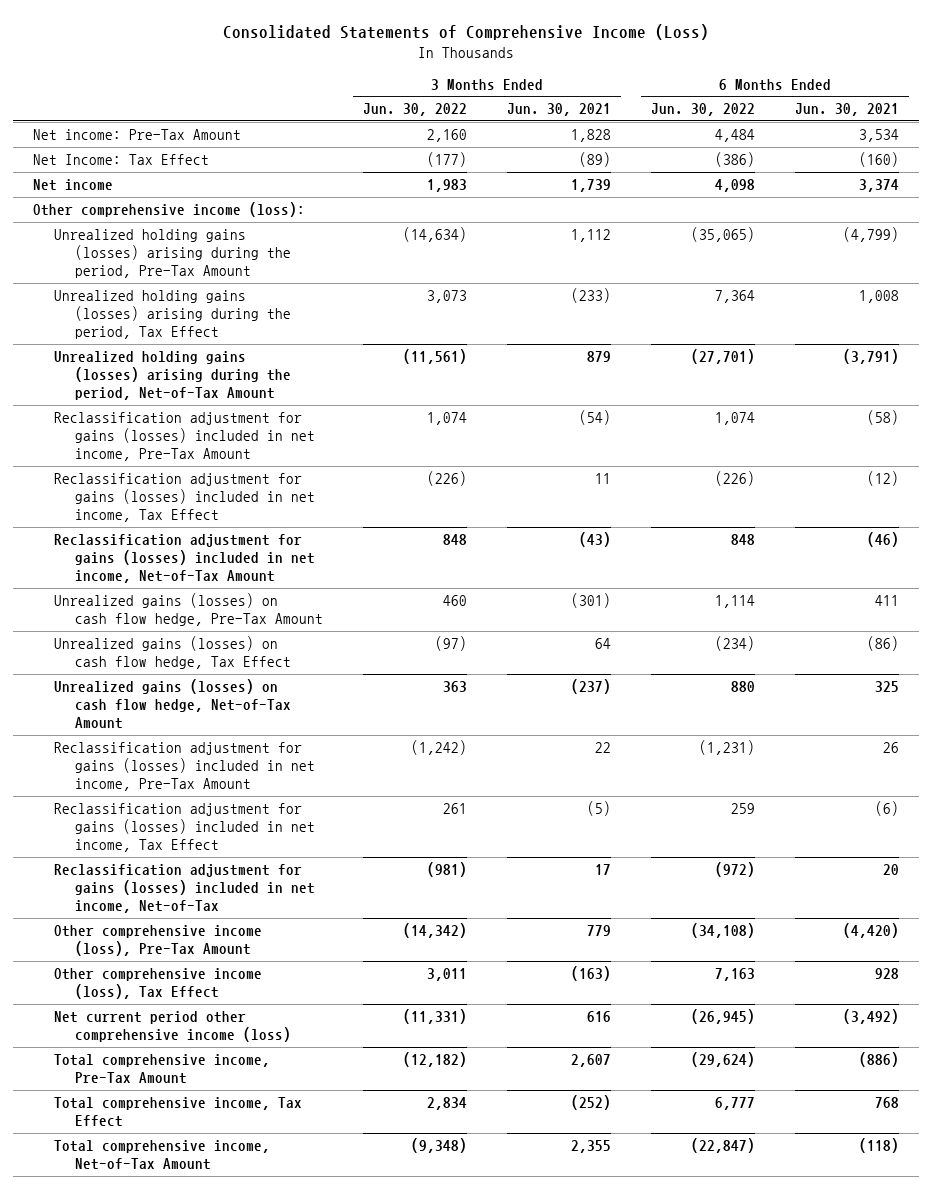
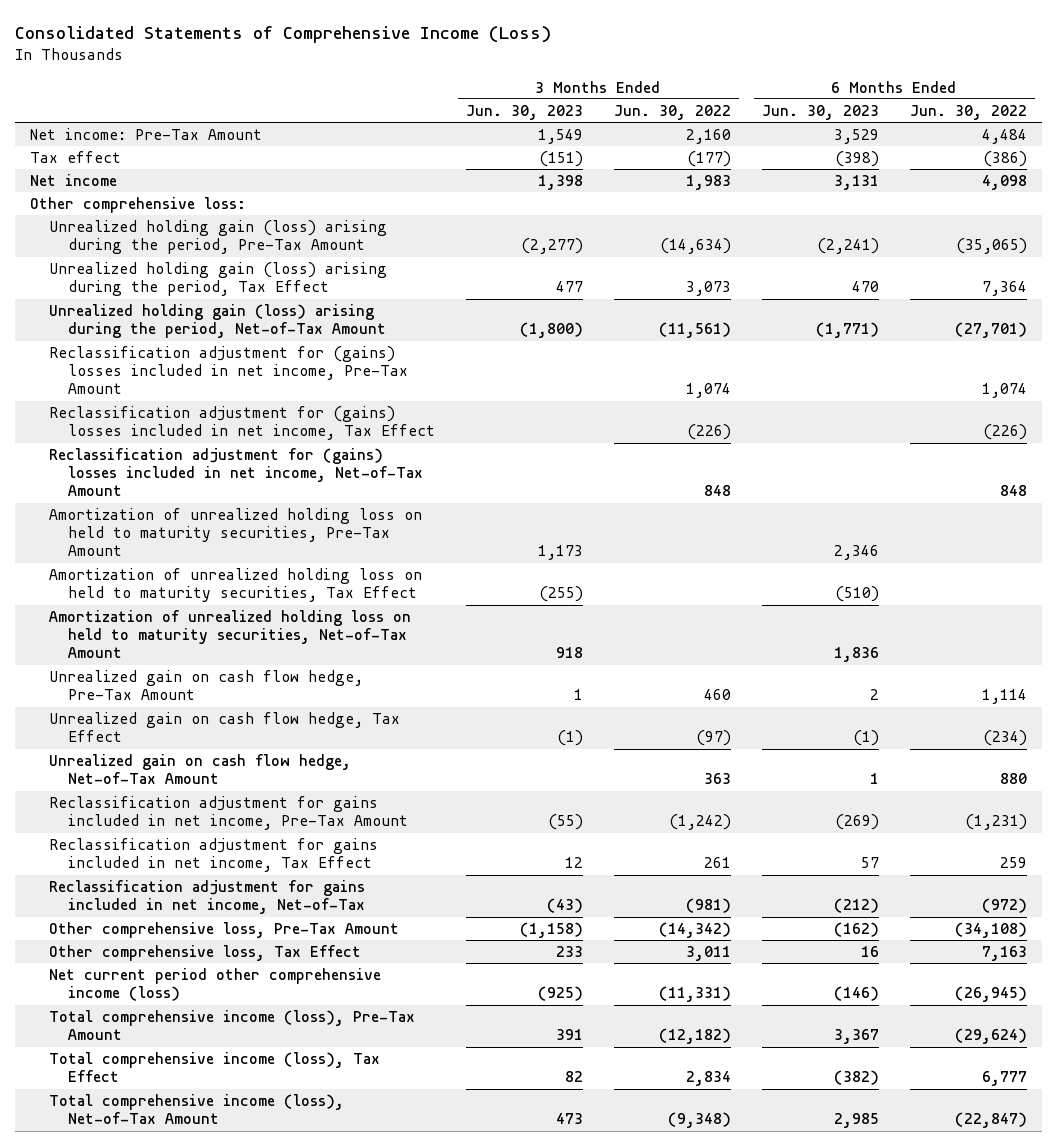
[507,103,612,117] Jun. 30, 2021 -> none
[795,103,900,117] Jun. 30, 2021 -> none
none -> [465,105,583,121] Jun. 30, 2023
none -> [761,105,879,121] Jun. 30, 2023
[33,154,210,166] Net Income: Tax Effect -> [30,151,122,164] Tax effect
[33,202,306,218] Other comprehensive income (loss): -> [30,197,247,214] Other comprehensive loss:
[54,229,292,279] Unrealized holding gains (losses) arising during the period, Pre-Tax Amount -> [48,220,387,255] Unrealized holding gain (loss) arising during the period, Pre-Tax Amount
[54,290,292,340] Unrealized holding gains (losses) arising during the period, Tax Effect -> [48,262,387,297] Unrealized holding gain (loss) arising during the period, Tax Effect
[54,351,292,401] Unrealized holding gains (losses) arising during the period, Net-of-Tax Amount -> [48,304,386,339] Unrealized holding gain (loss) arising during the period, Net-of-Tax Amount
[54,412,316,462] Reclassification adjustment for gains (losses) included in net income, Pre-Tax Amount -> [48,346,408,395] Reclassification adjustment for (gains) losses included in net income, Pre-Tax Amount
[54,473,316,523] Reclassification adjustment for gains (losses) included in net income, Tax Effect -> [48,406,435,441] Reclassification adjustment for (gains) losses included in net income, Tax Effect
[54,534,316,584] Reclassification adjustment for gains (losses) included in net income, Net-of-Tax Amount -> [48,448,423,497] Reclassification adjustment for (gains) losses included in net income, Net-of-Tax Amount
none -> [48,508,422,557] Amortization of unrealized holding loss on held to maturity securities, Pre-Tax Amount
none -> [48,568,422,603] Amortization of unrealized holding loss on held to maturity securities, Tax Effect
none -> [48,610,411,659] Amortization of unrealized holding loss on held to maturity securities, Net-of-Tax Amount
[54,593,324,627] Unrealized gains (losses) on cash flow hedge, Pre-Tax Amount -> [48,670,363,701] Unrealized gain on cash flow hedge, Pre-Tax Amount
[54,636,292,670] Unrealized gains (losses) on cash flow hedge, Tax Effect -> [48,712,400,743] Unrealized gain on cash flow hedge, Tax Effect
[54,679,292,730] Unrealized gains (losses) on cash flow hedge, Net-of-Tax Amount -> [48,754,351,785] Unrealized gain on cash flow hedge, Net-of-Tax Amount
[54,742,316,792] Reclassification adjustment for gains (losses) included in net income, Pre-Tax Amount -> [48,796,408,831] Reclassification adjustment for gains included in net income, Pre-Tax Amount
[54,803,316,853] Reclassification adjustment for gains (losses) included in net income, Tax Effect -> [48,838,378,873] Reclassification adjustment for gains included in net income, Tax Effect
[54,864,316,914] Reclassification adjustment for gains (losses) included in net income, Net-of-Tax -> [48,880,365,915] Reclassification adjustment for gains included in net income, Net-of-Tax
[54,925,263,957] Other comprehensive income (loss), Pre-Tax Amount -> [48,922,399,939] Other comprehensive loss, Pre-Tax Amount
[54,968,263,1000] Other comprehensive income (loss), Tax Effect -> [48,945,361,962] Other comprehensive loss, Tax Effect
[54,1054,271,1085] Total comprehensive income, Pre-Tax Amount -> [48,1010,415,1041] Total comprehensive income (loss), Pre-Tax Amount
[54,1097,303,1128] Total comprehensive income, Tax Effect -> [48,1052,380,1083] Total comprehensive income (loss), Tax Effect
[54,1140,271,1171] Total comprehensive income, Net-of-Tax Amount -> [48,1094,344,1125] Total comprehensive income (loss), Net-of-Tax Amount

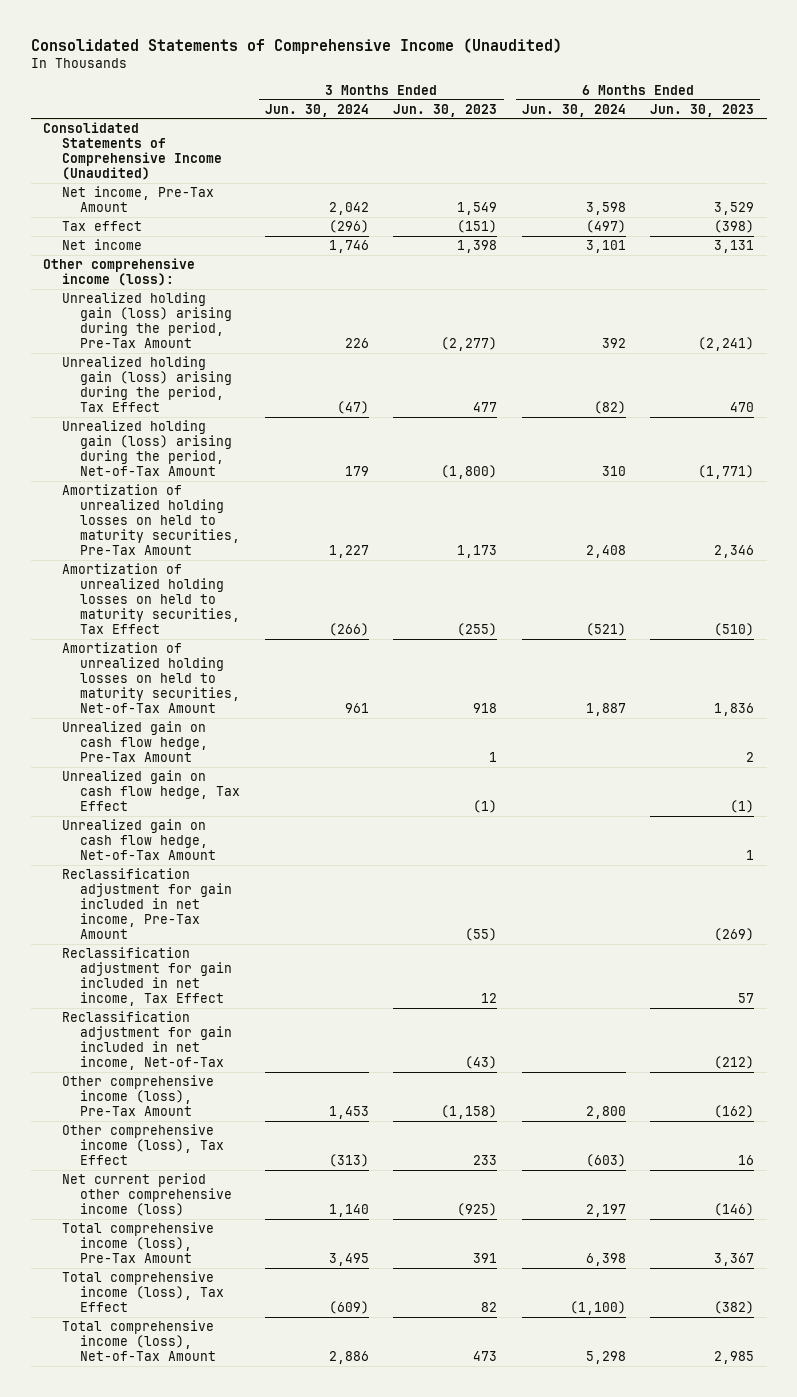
[14,25,551,43] Consolidated Statements of Comprehensive Income (Loss) -> [30,37,562,54] Consolidated Statements of Comprehensive Income (Unaudited)
[613,105,731,121] Jun. 30, 2022 -> none
[909,105,1027,121] Jun. 30, 2022 -> none
none -> [264,103,369,117] Jun. 30, 2024
none -> [521,103,626,117] Jun. 30, 2024
none -> [42,122,222,181] Consolidated Statements of Comprehensive Income (Unaudited)
[30,128,263,141] Net income: Pre-Tax Amount -> [61,186,214,213] Net income, Pre-Tax Amount
[30,197,247,214] Other comprehensive loss: -> [42,258,195,287] Other comprehensive income (loss):
[48,346,408,395] Reclassification adjustment for (gains) losses included in net income, Pre-Tax Amount -> none
[48,406,435,441] Reclassification adjustment for (gains) losses included in net income, Tax Effect -> none
[48,448,423,497] Reclassification adjustment for (gains) losses included in net income, Net-of-Tax Amount -> none
[48,508,422,557] Amortization of unrealized holding loss on held to maturity securities, Pre-Tax Amount -> [61,484,241,556] Amortization of unrealized holding losses on held to maturity securities, Pre-Tax Amount
[48,568,422,603] Amortization of unrealized holding loss on held to maturity securities, Tax Effect -> [61,563,241,635] Amortization of unrealized holding losses on held to maturity securities, Tax Effect
[48,610,411,659] Amortization of unrealized holding loss on held to maturity securities, Net-of-Tax Amount -> [61,642,241,714] Amortization of unrealized holding losses on held to maturity securities, Net-of-Tax Amount
[48,796,408,831] Reclassification adjustment for gains included in net income, Pre-Tax Amount -> [61,868,233,940] Reclassification adjustment for gain included in net income, Pre-Tax Amount
[48,838,378,873] Reclassification adjustment for gains included in net income, Tax Effect -> [61,947,233,1007] Reclassification adjustment for gain included in net income, Tax Effect
[48,880,365,915] Reclassification adjustment for gains included in net income, Net-of-Tax -> [61,1011,233,1071] Reclassification adjustment for gain included in net income, Net-of-Tax
[48,922,399,939] Other comprehensive loss, Pre-Tax Amount -> [61,1075,214,1117] Other comprehensive income (loss), Pre-Tax Amount
[48,945,361,962] Other comprehensive loss, Tax Effect -> [61,1124,225,1166] Other comprehensive income (loss), Tax Effect

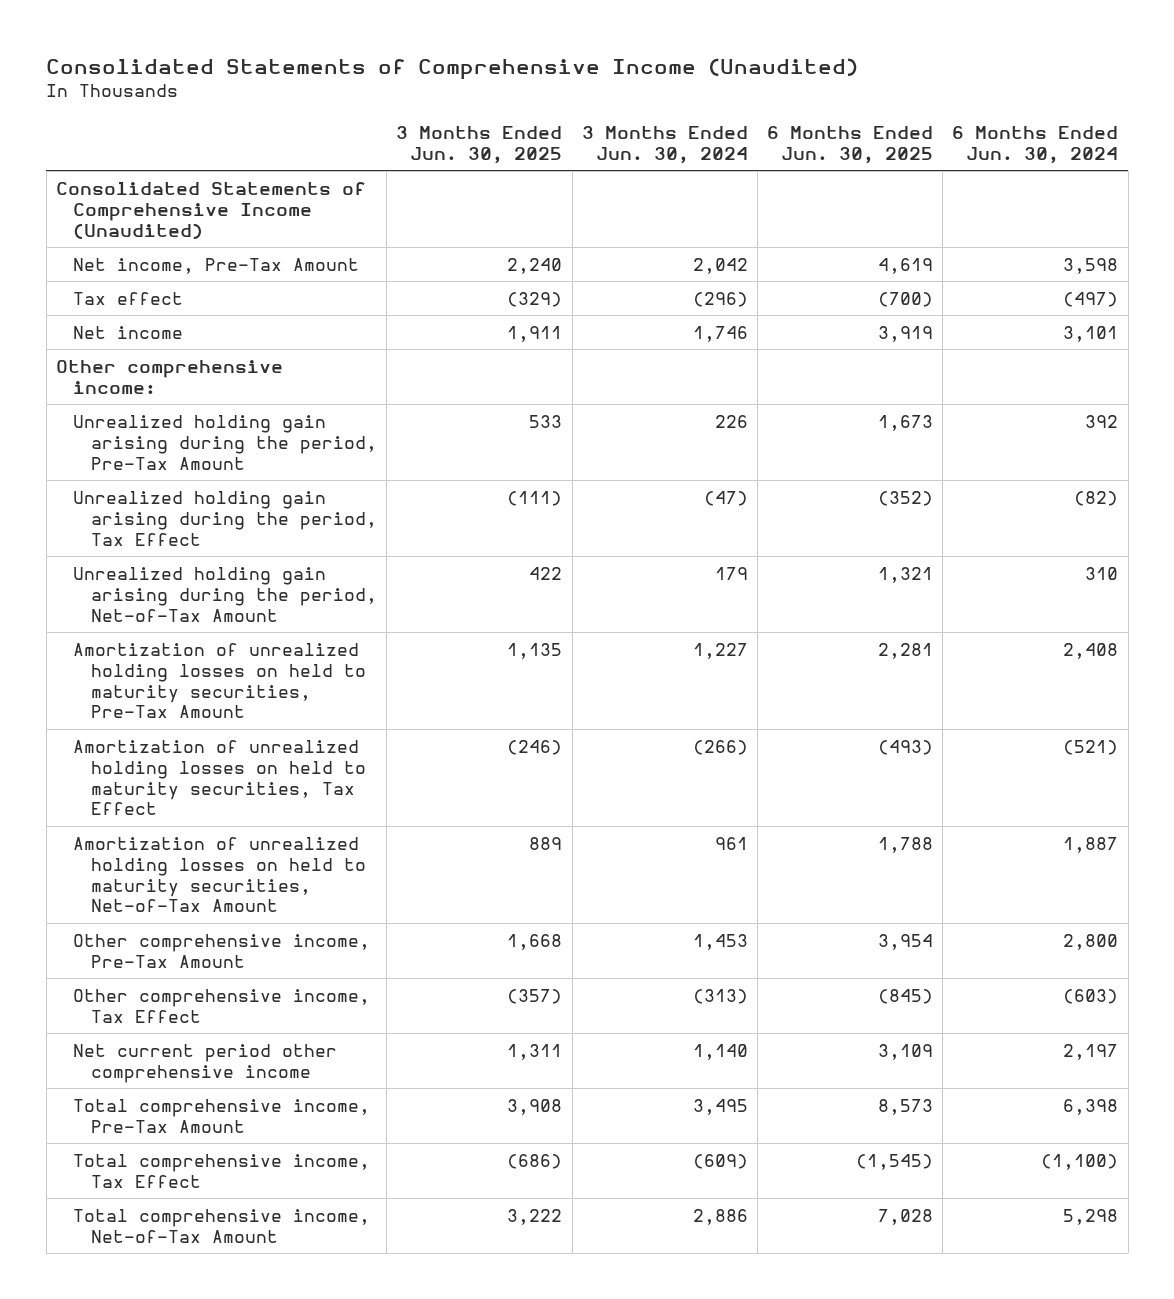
[393,103,498,117] Jun. 30, 2023 -> none
[650,103,755,117] Jun. 30, 2023 -> none
none -> [396,125,563,164] 3 Months Ended Jun. 30, 2025
none -> [767,125,934,164] 6 Months Ended Jun. 30, 2025
[42,258,195,287] Other comprehensive income (loss): -> [55,359,283,394] Other comprehensive income:
[61,292,233,349] Unrealized holding gain (loss) arising during the period, Pre-Tax Amount -> [73,414,377,470] Unrealized holding gain arising during the period, Pre-Tax Amount
[61,356,233,413] Unrealized holding gain (loss) arising during the period, Tax Effect -> [73,490,377,546] Unrealized holding gain arising during the period, Tax Effect
[61,420,233,477] Unrealized holding gain (loss) arising during the period, Net-of-Tax Amount -> [73,566,377,622] Unrealized holding gain arising during the period, Net-of-Tax Amount
[61,721,209,763] Unrealized gain on cash flow hedge, Pre-Tax Amount -> none
[61,770,241,812] Unrealized gain on cash flow hedge, Tax Effect -> none
[61,819,217,861] Unrealized gain on cash flow hedge, Net-of-Tax Amount -> none
[61,868,233,940] Reclassification adjustment for gain included in net income, Pre-Tax Amount -> none
[61,947,233,1007] Reclassification adjustment for gain included in net income, Tax Effect -> none
[61,1011,233,1071] Reclassification adjustment for gain included in net income, Net-of-Tax -> none
[61,1075,214,1117] Other comprehensive income (loss), Pre-Tax Amount -> [73,933,371,968] Other comprehensive income, Pre-Tax Amount
[61,1124,225,1166] Other comprehensive income (loss), Tax Effect -> [73,988,371,1023] Other comprehensive income, Tax Effect
[61,1173,233,1217] Net current period other comprehensive income (loss) -> [73,1043,338,1083] Net current period other comprehensive income
[61,1222,214,1264] Total comprehensive income (loss), Pre-Tax Amount -> [73,1098,371,1133] Total comprehensive income, Pre-Tax Amount
[61,1271,225,1313] Total comprehensive income (loss), Tax Effect -> [73,1153,371,1188] Total comprehensive income, Tax Effect
[61,1320,217,1362] Total comprehensive income (loss), Net-of-Tax Amount -> [73,1208,371,1243] Total comprehensive income, Net-of-Tax Amount

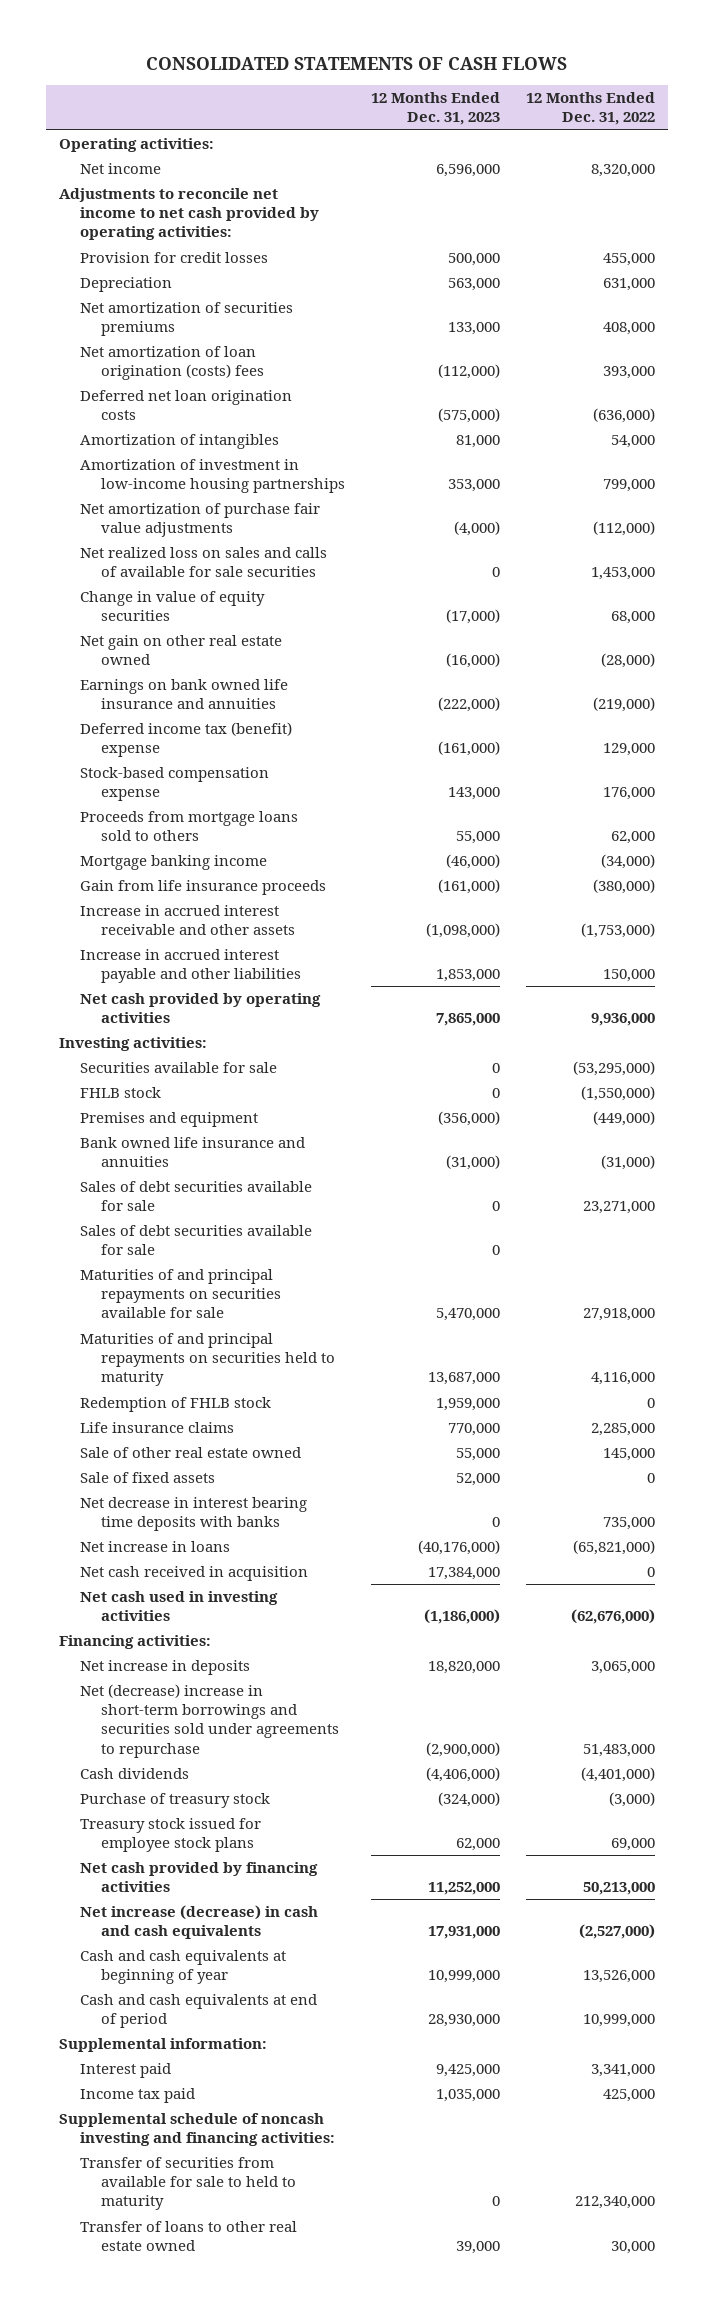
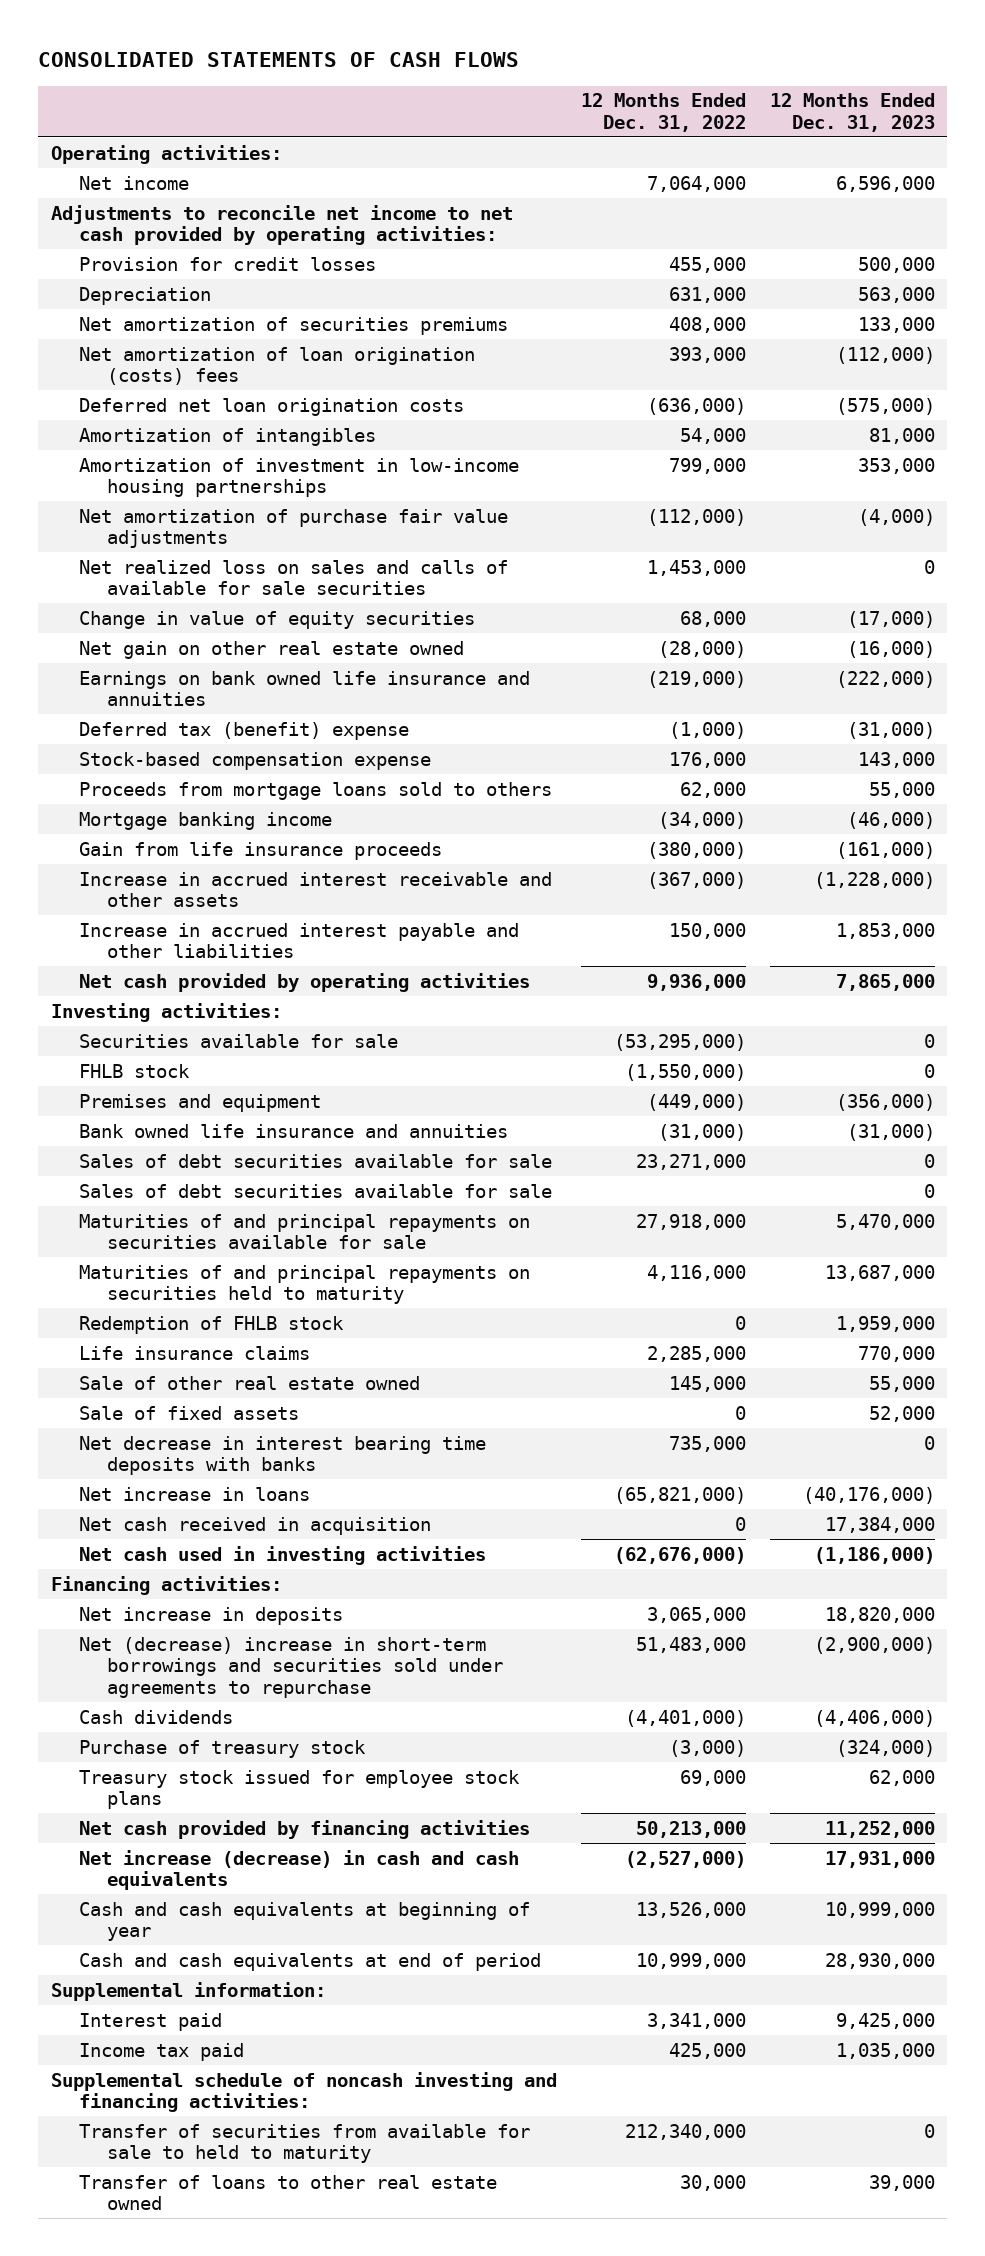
[590,164,655,178] 8,320,000 -> [646,175,746,192] 7,064,000
[80,722,293,758] Deferred income tax (benefit) expense -> [78,721,409,740] Deferred tax (benefit) expense
[437,741,500,757] (161,000) -> [846,721,935,739] (31,000)
[602,743,655,757] 129,000 -> [668,721,746,739] (1,000)
[425,923,500,939] (1,098,000) -> [813,871,935,889] (1,228,000)
[580,923,655,939] (1,753,000) -> [646,871,746,889] (367,000)

